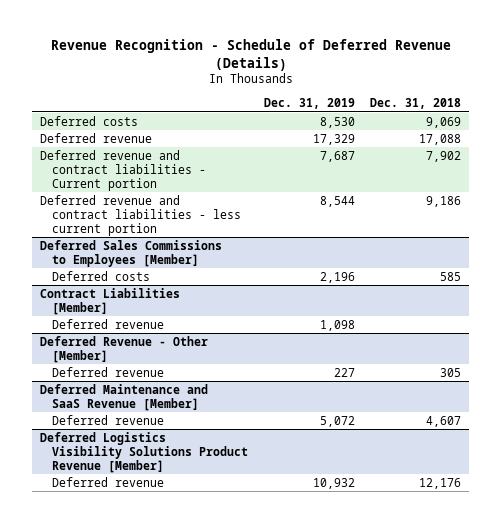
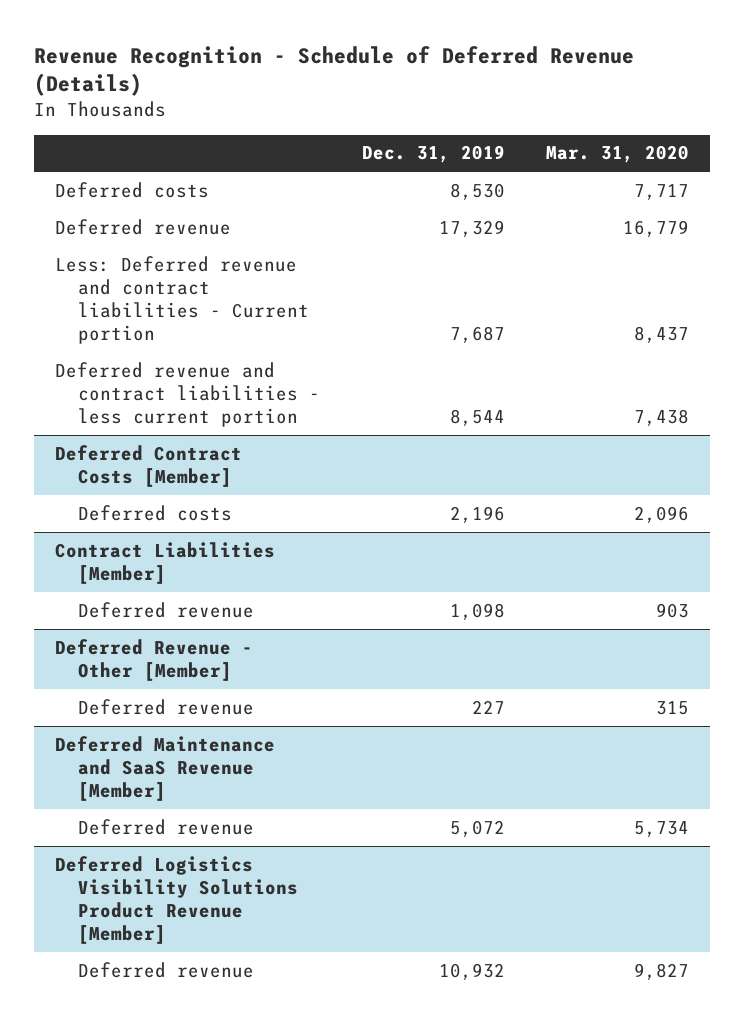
[370,98,462,110] Dec. 31, 2018 -> none
none -> [546,145,690,164] Mar. 31, 2020
[40,149,207,191] Deferred revenue and contract liabilities - Current portion -> [55,255,309,345] Less: Deferred revenue and contract liabilities - Current portion
[40,239,223,267] Deferred Sales Commissions to Employees [Member] -> none
none -> [55,444,243,488] Deferred Contract Costs [Member]

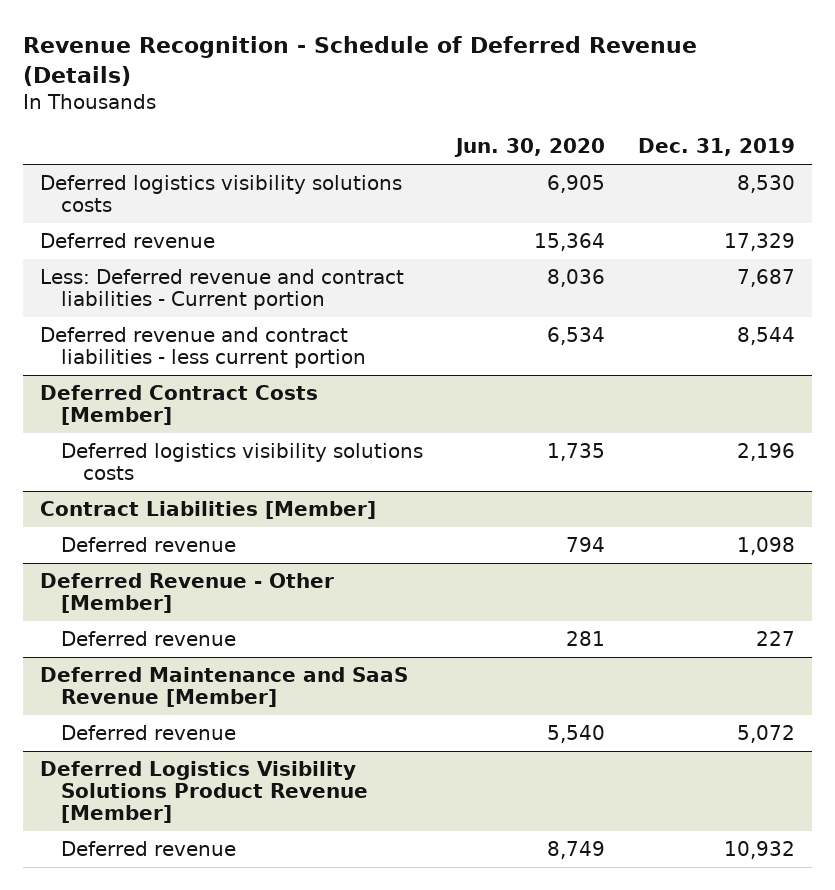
[546,145,690,164] Mar. 31, 2020 -> none
none -> [454,138,606,158] Jun. 30, 2020
[55,181,210,198] Deferred costs -> [39,174,402,213] Deferred logistics visibility solutions costs
[77,504,232,521] Deferred costs -> [61,442,424,481] Deferred logistics visibility solutions costs

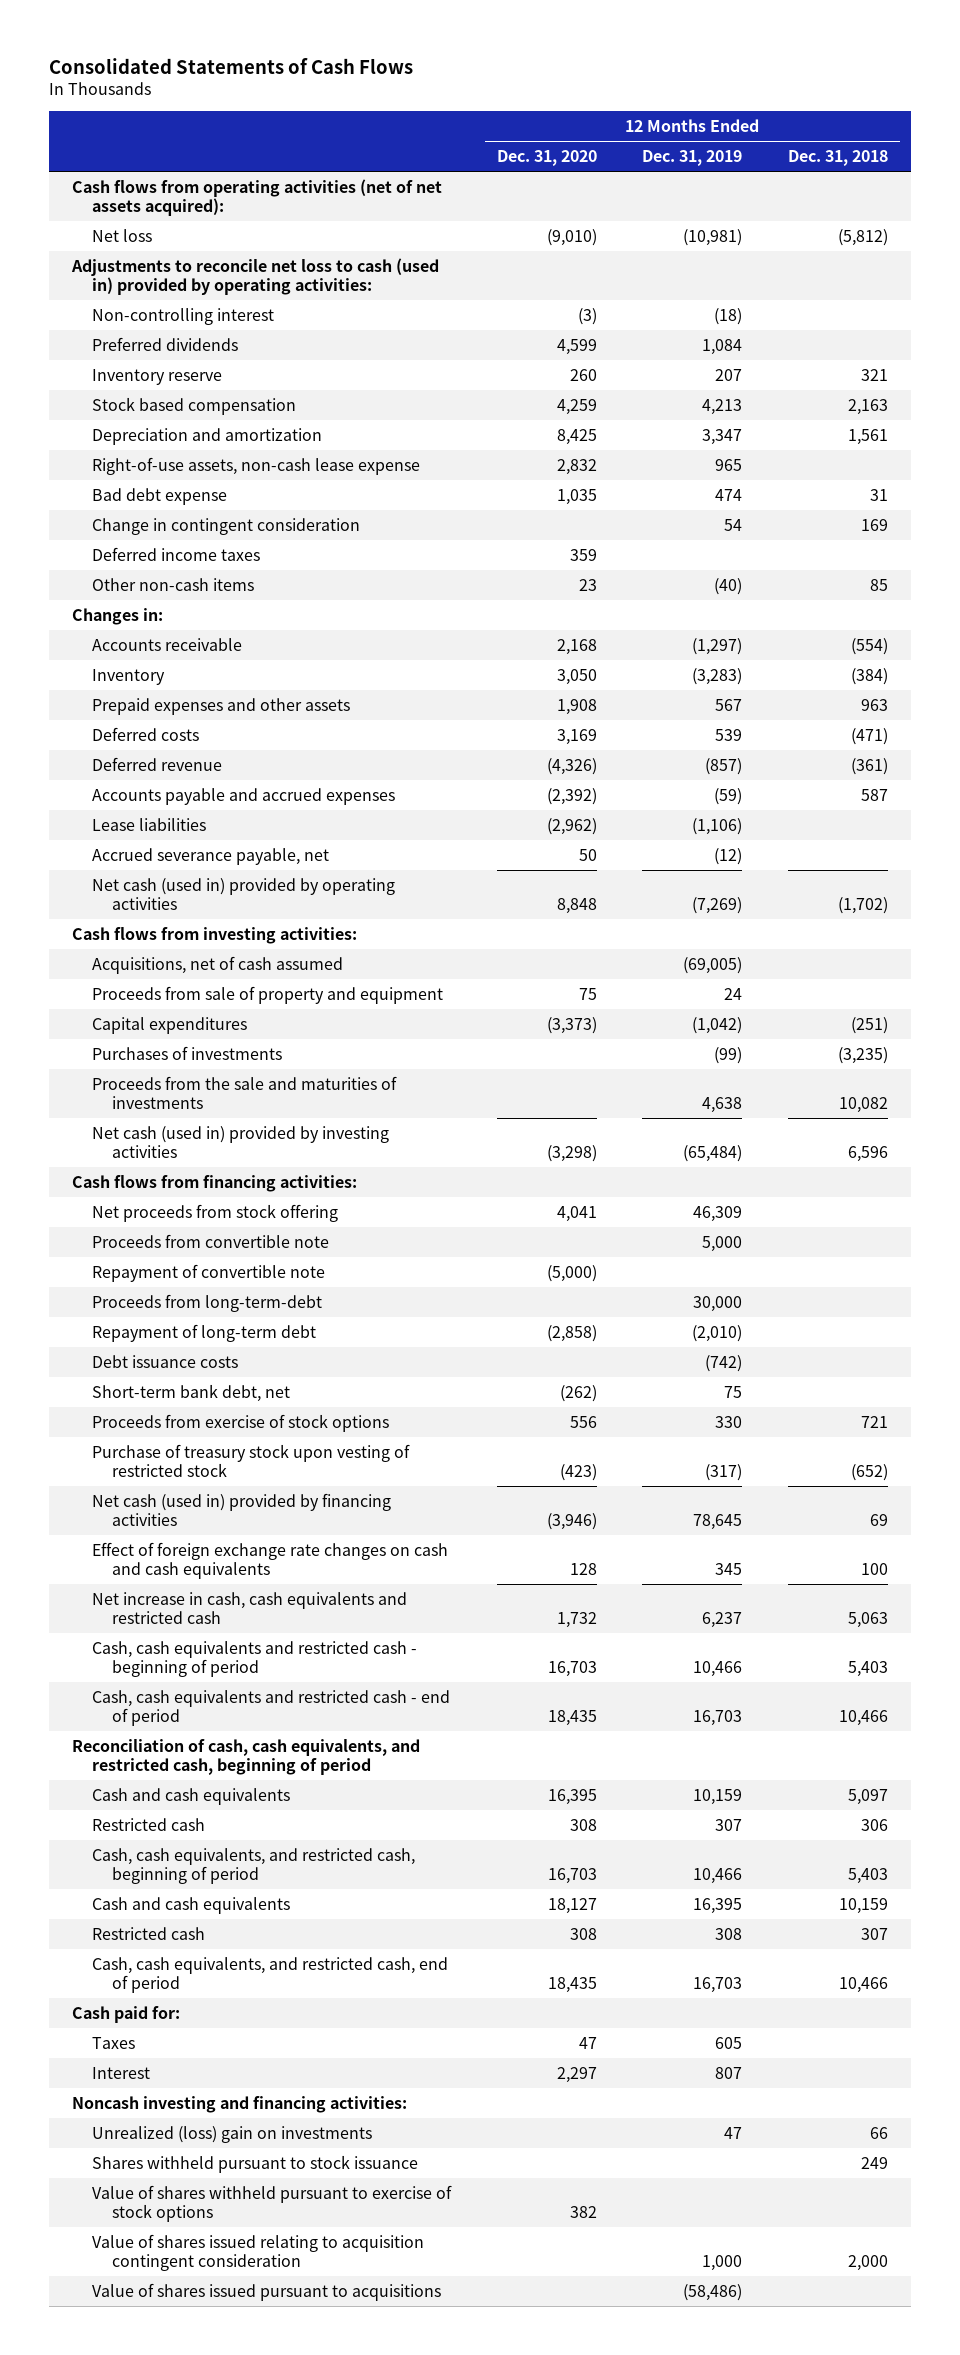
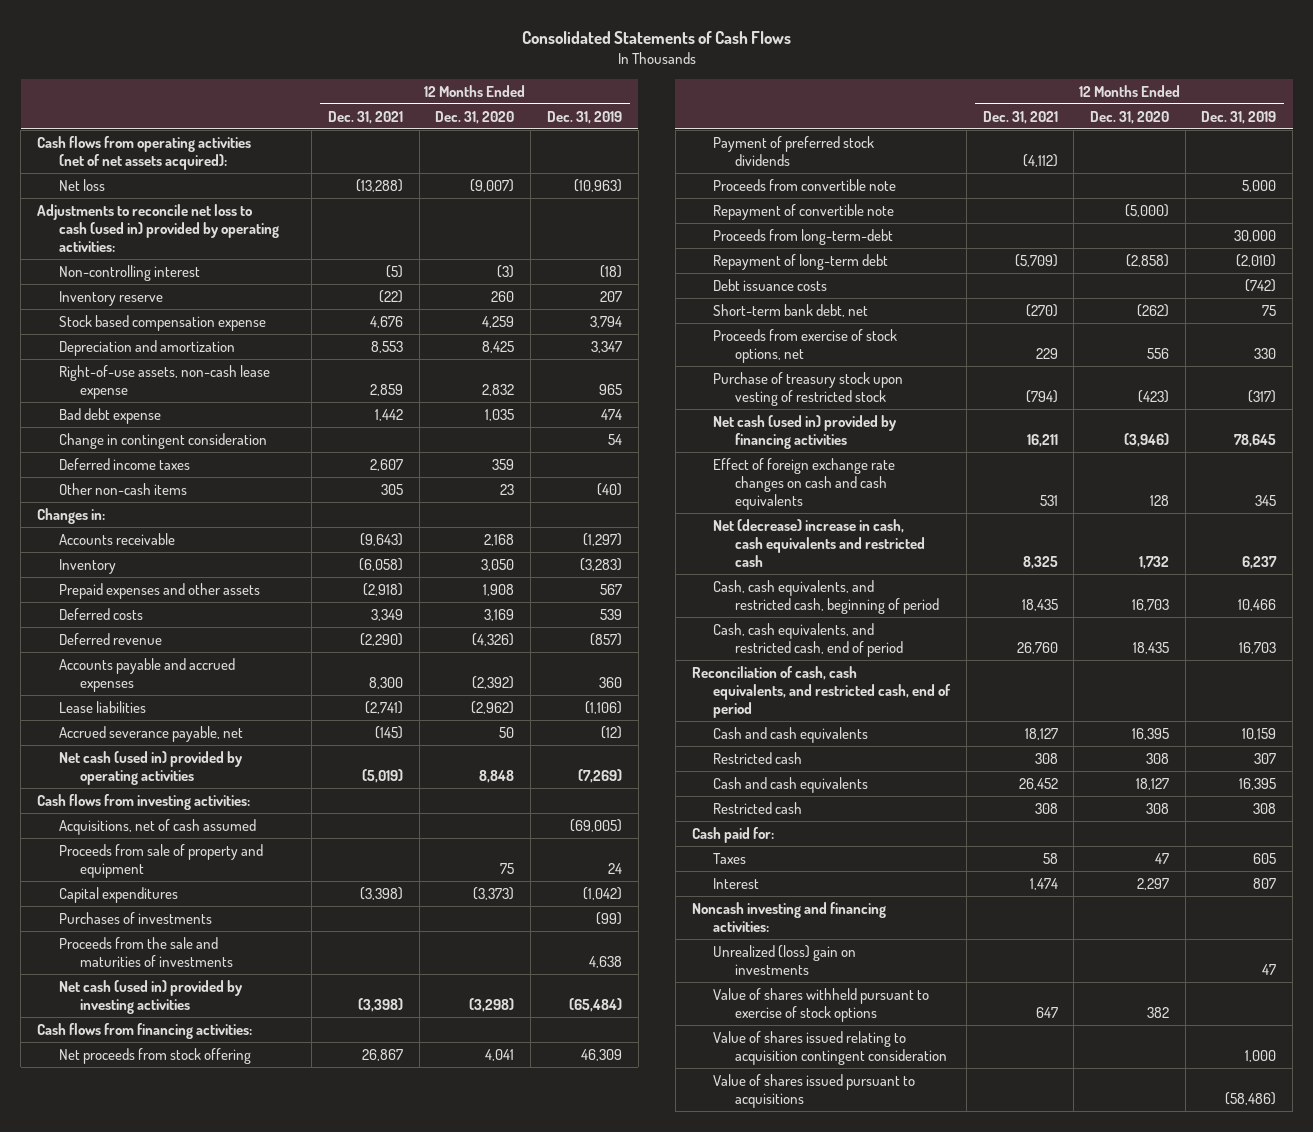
[788,150,889,167] Dec. 31, 2018 -> none
none -> [328,110,404,124] Dec. 31, 2021
[546,228,597,246] (9,010) -> [470,178,515,192] (9,007)
[683,228,743,246] (10,981) -> [573,178,622,192] (10,963)
[91,336,238,351] Preferred dividends -> none
[91,396,296,415] Stock based compensation -> [58,314,266,331] Stock based compensation expense
[702,398,743,415] 4,213 -> [589,315,622,328] 3,794
[714,787,743,805] (59) -> [598,677,622,689] 360
none -> [713,135,875,167] Payment of preferred stock dividends
[91,1413,389,1432] Proceeds from exercise of stock options -> [713,328,898,364] Proceeds from exercise of stock options, net
[91,1640,417,1678] Cash, cash equivalents and restricted cash - beginning of period -> none
[91,1689,450,1727] Cash, cash equivalents and restricted cash - end of period -> none
[91,1591,407,1625] Net increase in cash, cash equivalents and restricted cash -> [713,518,925,568] Net (decrease) increase in cash, cash equivalents and restricted cash
[91,1847,415,1885] Cash, cash equivalents, and restricted cash, beginning of period -> [713,579,939,615] Cash, cash equivalents, and restricted cash, beginning of period
[91,1956,448,1994] Cash, cash equivalents, and restricted cash, end of period -> [713,622,903,658] Cash, cash equivalents, and restricted cash, end of period
[71,1738,420,1776] Reconciliation of cash, cash equivalents, and restricted cash, beginning of period -> [691,665,952,719] Reconciliation of cash, cash equivalents, and restricted cash, end of period
[91,2154,418,2173] Shares withheld pursuant to stock issuance -> none

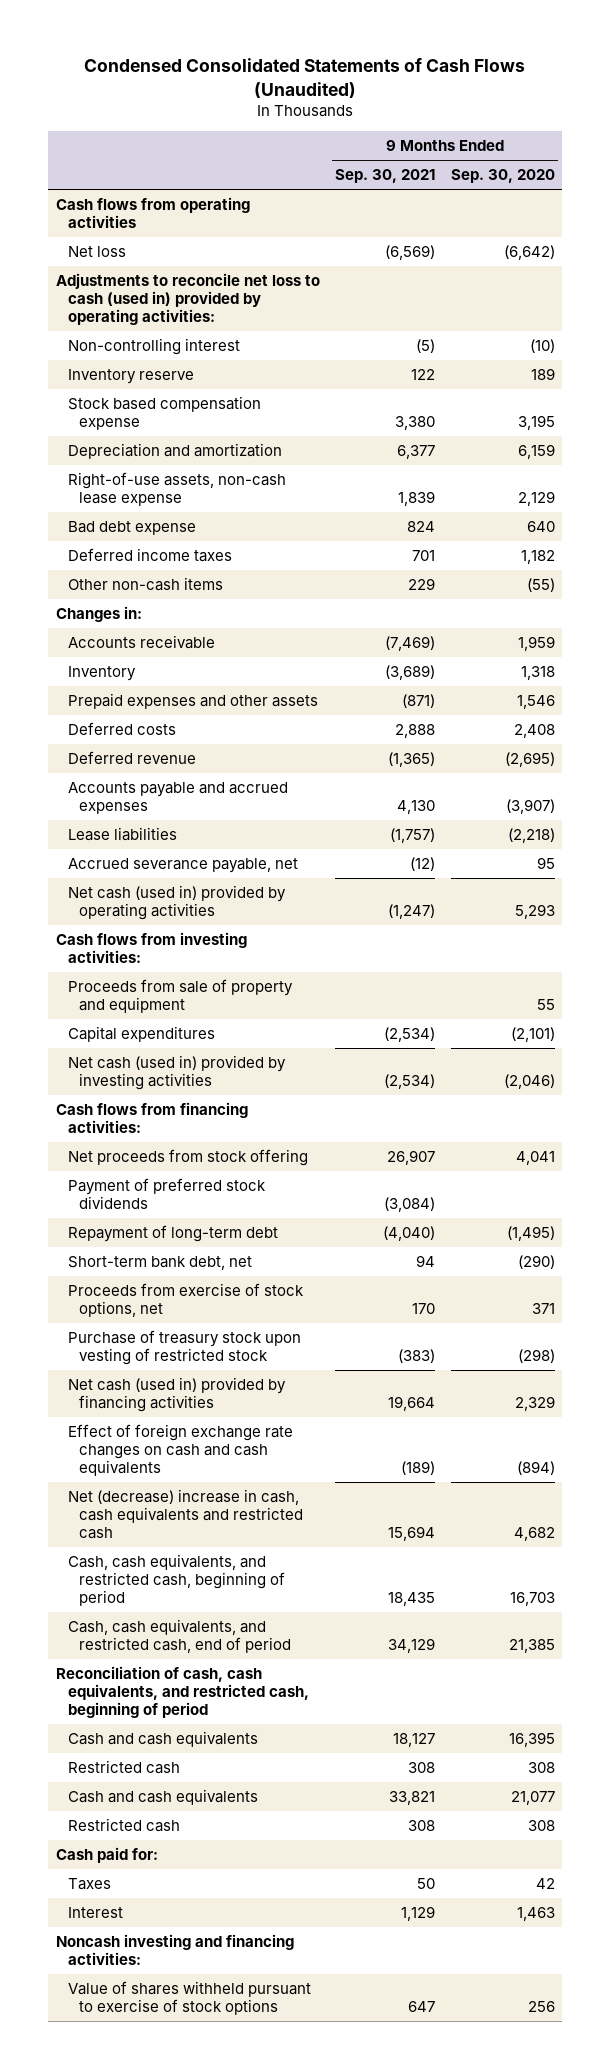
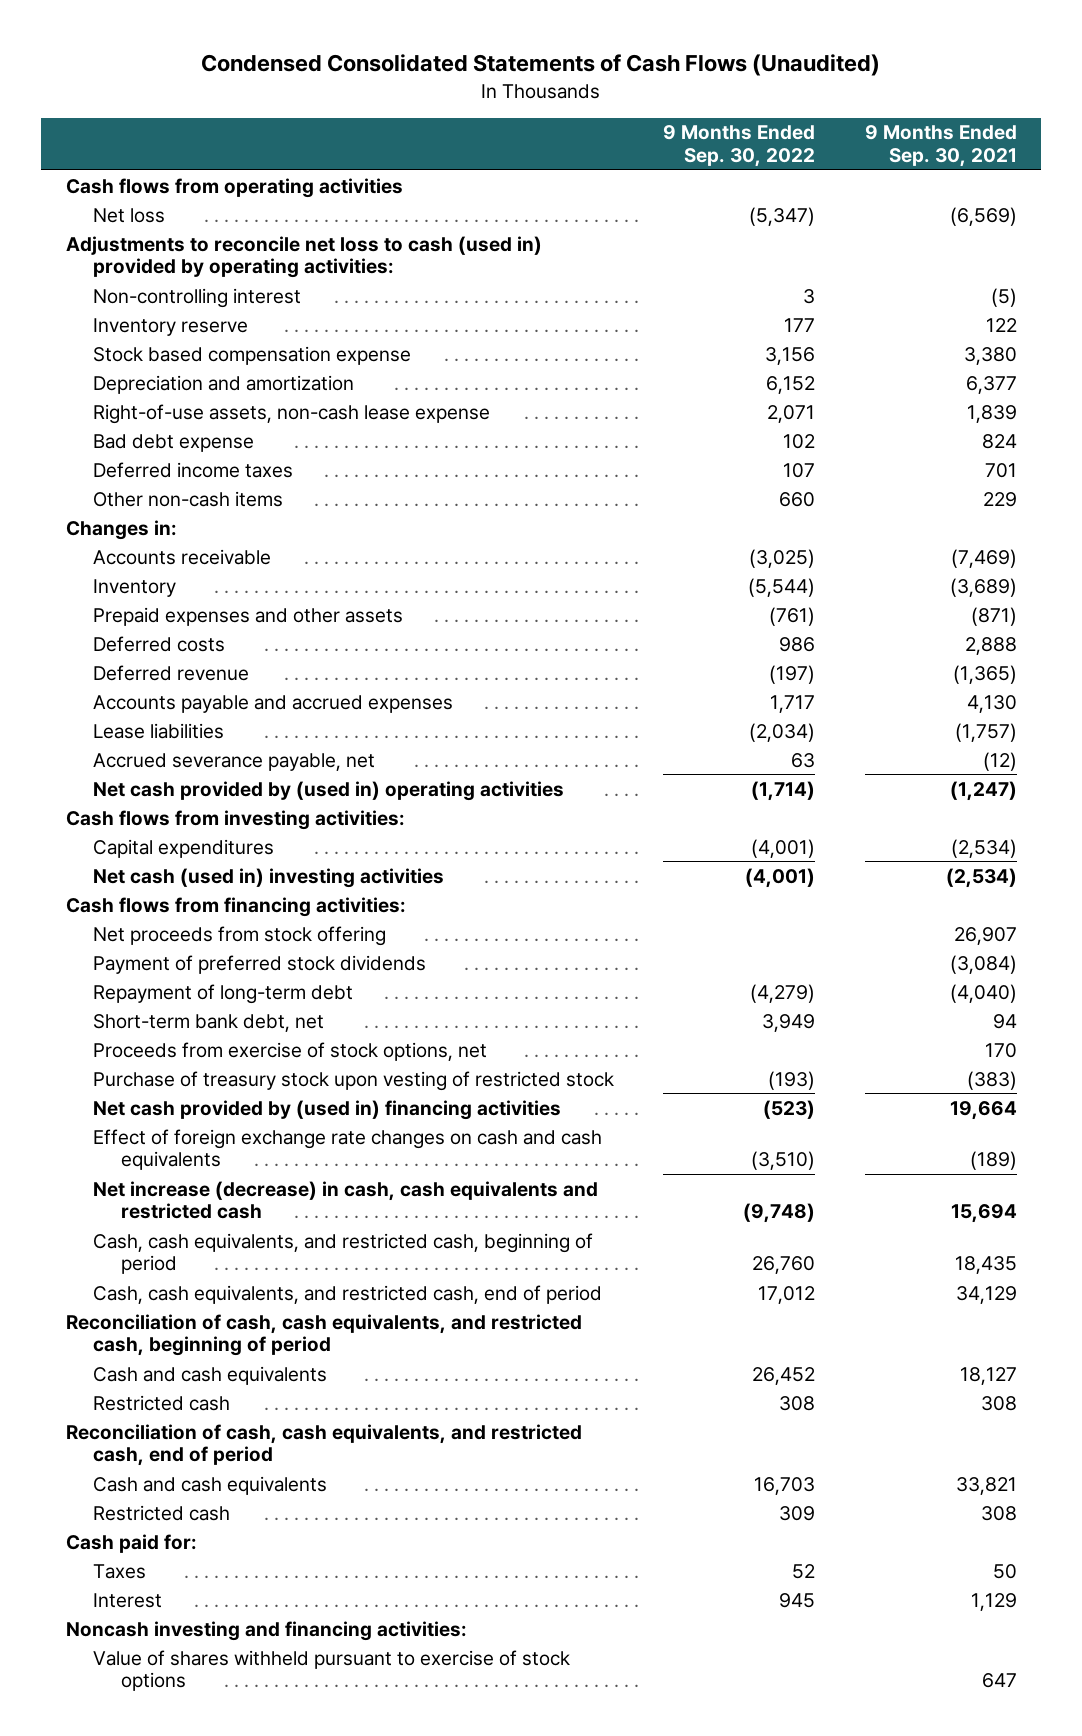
[450,169,555,184] Sep. 30, 2020 -> none
none -> [663,125,816,167] 9 Months Ended Sep. 30, 2022
[67,885,286,920] Net cash (used in) provided by operating activities -> [93,780,565,801] Net cash provided by (used in) operating activities
[67,979,293,1013] Proceeds from sale of property and equipment -> none
[67,1055,286,1090] Net cash (used in) provided by investing activities -> [93,867,445,888] Net cash (used in) investing activities
[67,1377,286,1412] Net cash (used in) provided by financing activities -> [93,1099,562,1120] Net cash provided by (used in) financing activities
[67,1489,304,1539] Net (decrease) increase in cash, cash equivalents and restricted cash -> [93,1180,599,1220] Net increase (decrease) in cash, cash equivalents and restricted cash
none -> [65,1423,582,1467] Reconciliation of cash, cash equivalents, and restricted cash, end of period

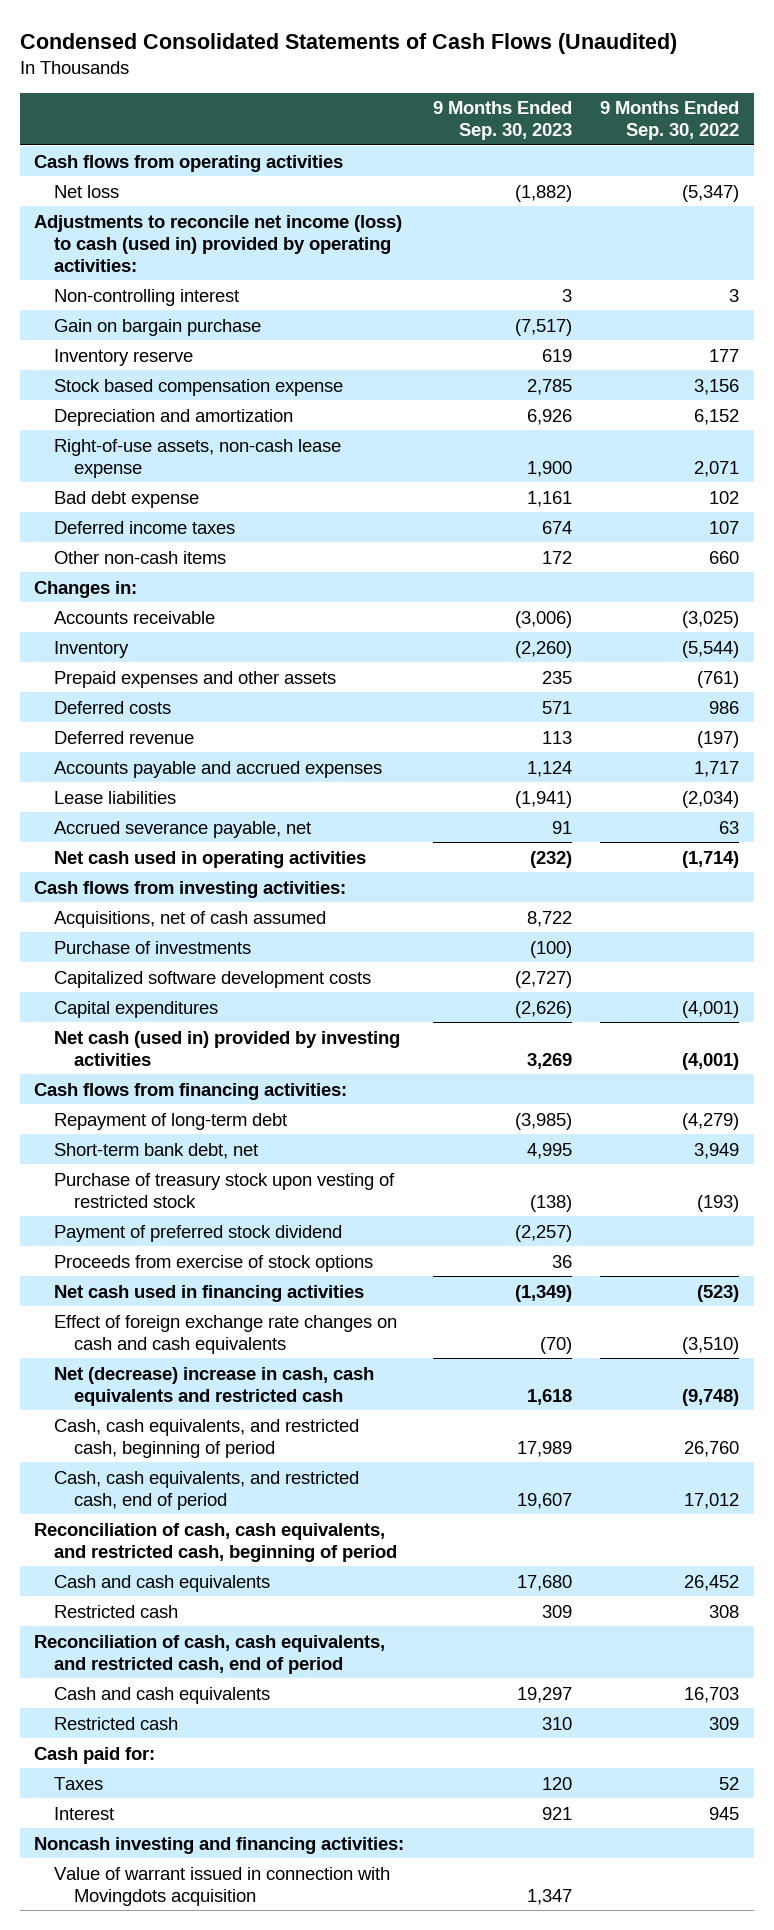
[864,125,1017,167] 9 Months Ended Sep. 30, 2021 -> none
none -> [432,101,572,141] 9 Months Ended Sep. 30, 2023
[65,235,542,279] Adjustments to reconcile net loss to cash (used in) provided by operating activities: -> [34,214,403,272] Adjustments to reconcile net income (loss) to cash (used in) provided by operating activities:
none -> [54,318,262,336] Gain on bargain purchase
[93,780,565,801] Net cash provided by (used in) operating activities -> [54,850,367,868] Net cash used in operating activities
none -> [54,910,327,928] Acquisitions, net of cash assumed
none -> [54,940,252,954] Purchase of investments
none -> [54,970,372,988] Capitalized software development costs
[93,867,445,888] Net cash (used in) investing activities -> [54,1030,401,1066] Net cash (used in) provided by investing activities
[93,925,387,946] Net proceeds from stock offering -> none
[93,954,427,974] Payment of preferred stock dividends -> none
[93,1041,488,1061] Proceeds from exercise of stock options, net -> none
none -> [54,1224,343,1242] Payment of preferred stock dividend
none -> [54,1254,374,1272] Proceeds from exercise of stock options
[93,1099,562,1120] Net cash provided by (used in) financing activities -> [54,1284,365,1302] Net cash used in financing activities
[93,1180,599,1220] Net increase (decrease) in cash, cash equivalents and restricted cash -> [54,1366,375,1406] Net (decrease) increase in cash, cash equivalents and restricted cash
[93,1649,571,1692] Value of shares withheld pursuant to exercise of stock options -> none
none -> [54,1866,391,1906] Value of warrant issued in connection with Movingdots acquisition

